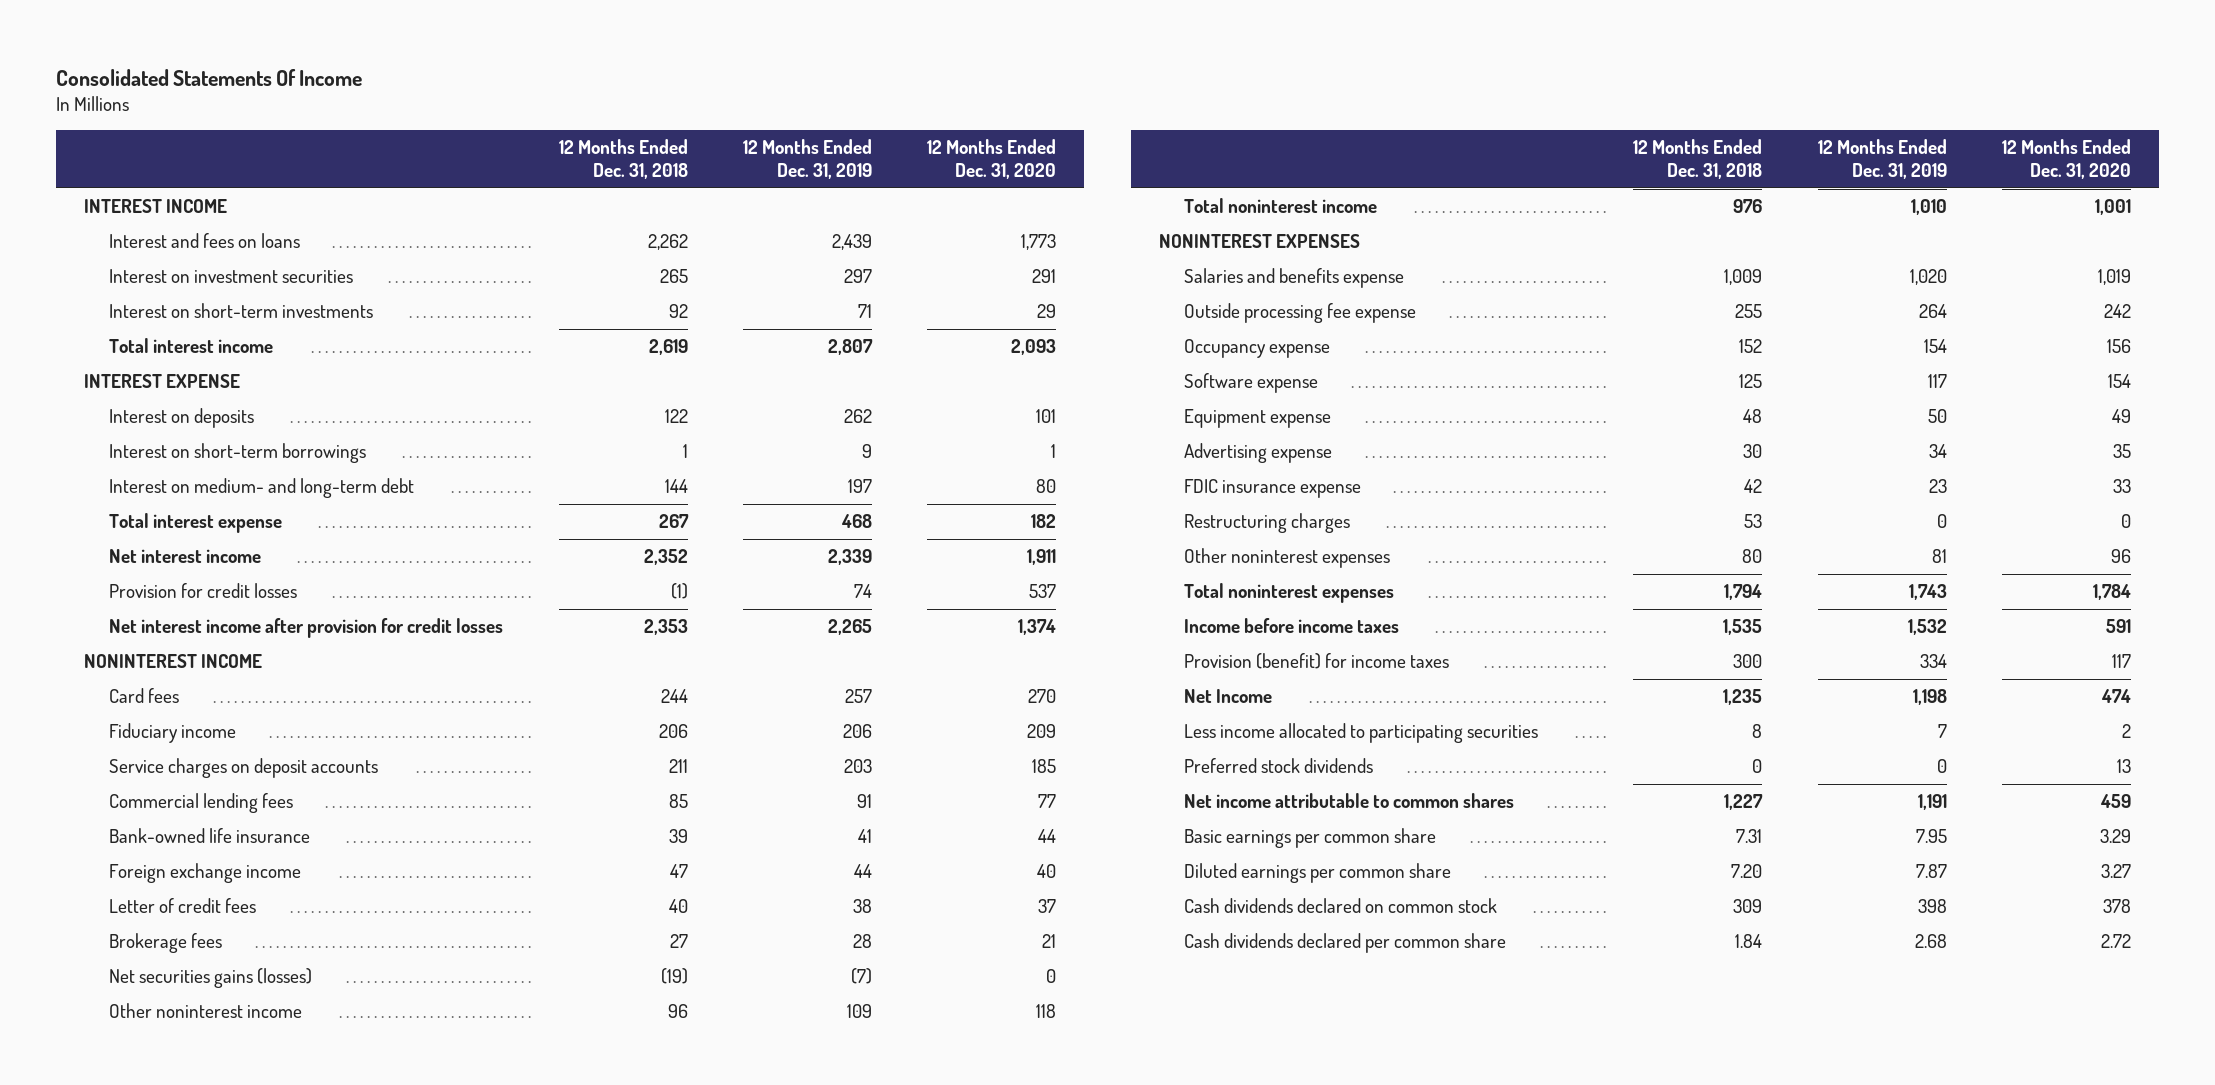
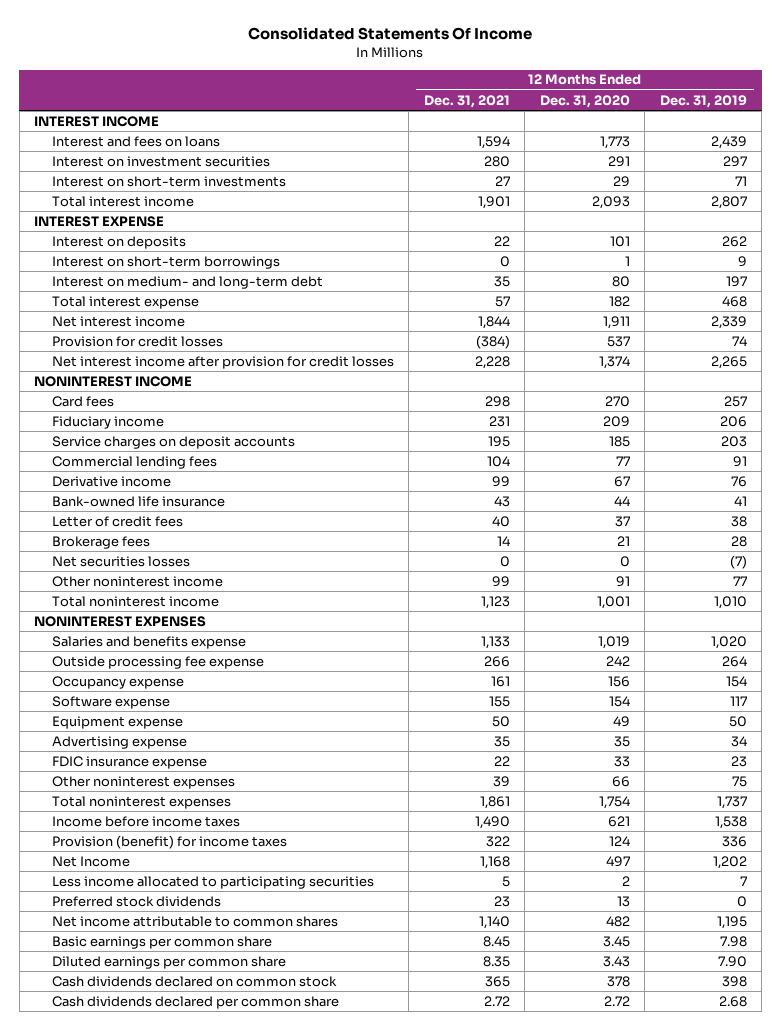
[558,139,688,180] 12 Months Ended Dec. 31, 2018 -> none
none -> [423,94,510,108] Dec. 31, 2021
none -> [51,475,171,487] Derivative income
[109,863,302,884] Foreign exchange income -> none
[109,968,313,989] Net securities gains (losses) -> [51,555,190,567] Net securities losses
[847,1004,873,1019] 109 -> [732,575,747,586] 77
[1036,1004,1057,1019] 118 -> [615,575,630,587] 91
[1183,513,1350,534] Restructuring charges -> none
[1931,549,1947,564] 81 -> [731,775,747,787] 75
[2111,549,2132,564] 96 -> [611,775,630,787] 66
[1908,584,1947,601] 1,743 -> [716,795,747,809] 1,737
[2093,584,2132,601] 1,784 -> [598,795,630,809] 1,754
[1907,619,1947,636] 1,532 -> [714,815,747,829] 1,538
[2106,619,2132,634] 591 -> [607,815,630,827] 621
[1919,654,1947,669] 334 -> [721,835,747,847] 336
[2112,654,2132,669] 117 -> [608,835,630,846] 124
[1912,689,1947,706] 1,198 -> [712,855,747,869] 1,202
[2101,689,2132,704] 474 -> [605,855,630,867] 497
[1917,794,1947,811] 1,191 -> [716,915,747,929] 1,195
[2100,794,2132,809] 459 -> [605,915,630,927] 482
[1915,829,1947,844] 7.95 -> [719,935,747,947] 7.98
[2100,829,2132,844] 3.29 -> [602,935,630,947] 3.45
[1915,864,1947,879] 7.87 -> [717,955,747,967] 7.90
[2101,864,2132,879] 3.27 -> [602,955,630,967] 3.43

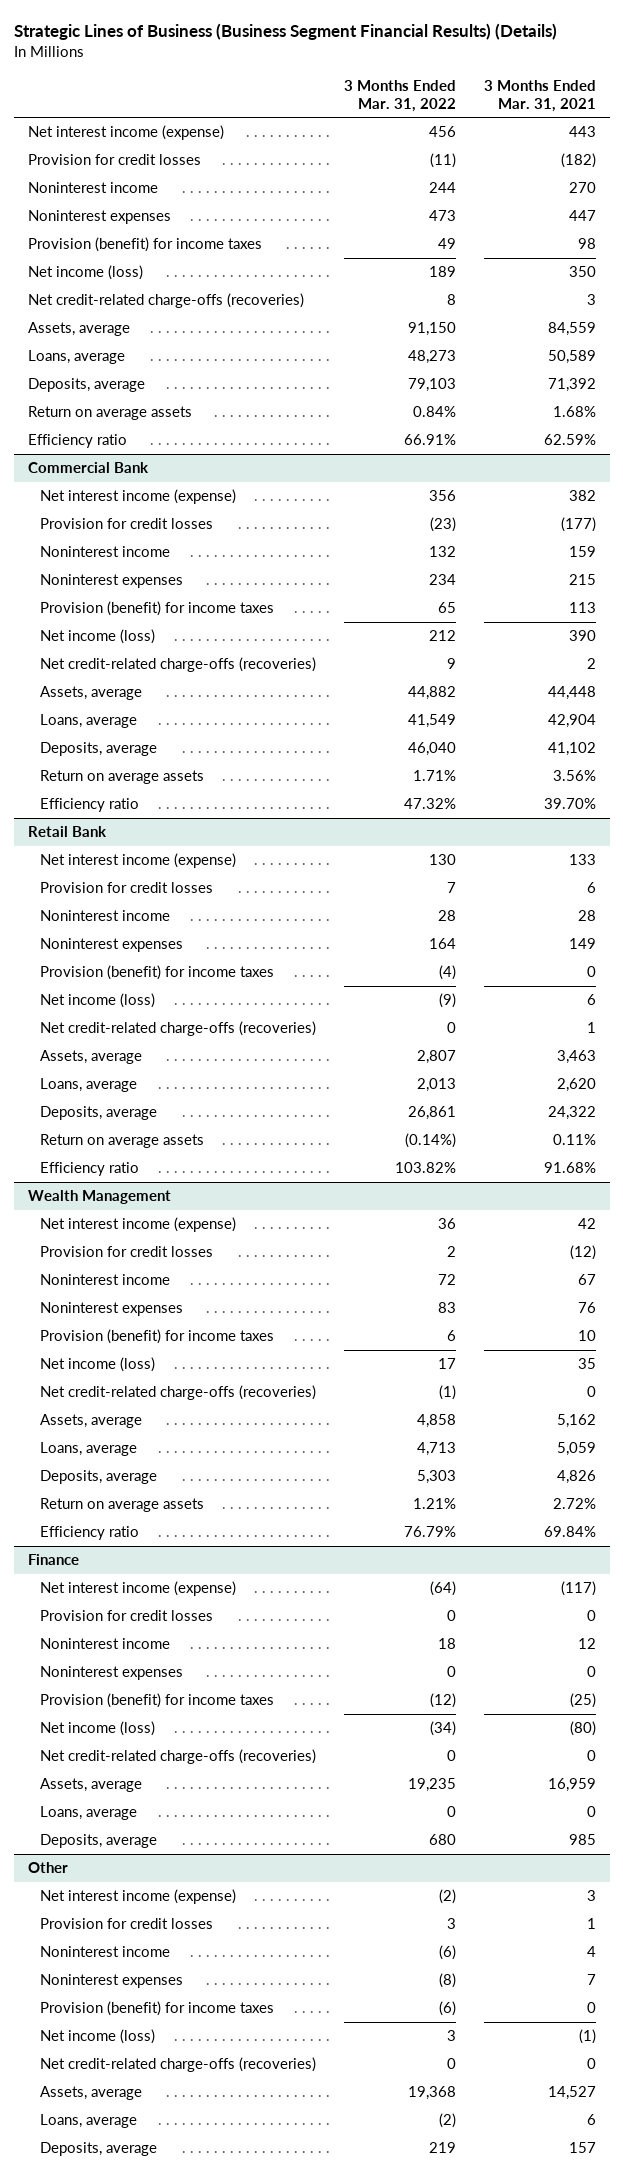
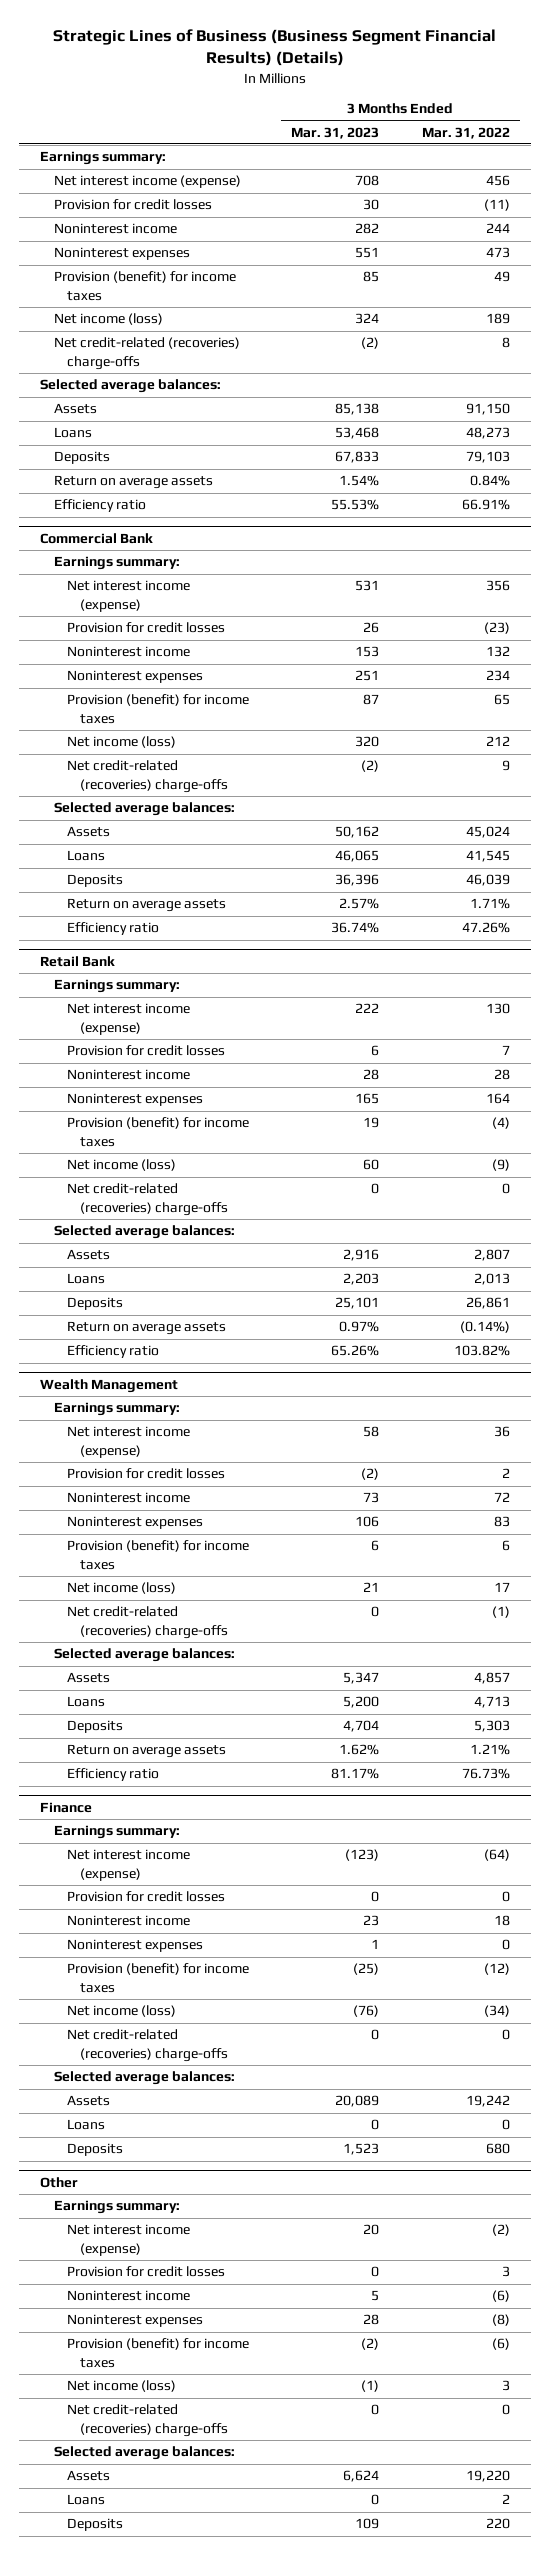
[483,79,596,112] 3 Months Ended Mar. 31, 2021 -> none
none -> [291,126,380,139] Mar. 31, 2023
none -> [40,151,167,166] Earnings summary:
[27,293,304,309] Net credit-related charge-offs (recoveries) -> [53,337,240,370] Net credit-related (recoveries) charge-offs
none -> [40,379,222,394] Selected average balances:
[27,322,130,337] Assets, average -> [53,403,97,415] Assets
[27,350,125,365] Loans, average -> [53,427,92,439] Loans
[27,378,145,393] Deposits, average -> [53,451,110,465] Deposits
none -> [53,556,180,571] Earnings summary:
[40,657,317,673] Net credit-related charge-offs (recoveries) -> [66,760,228,793] Net credit-related (recoveries) charge-offs
none -> [53,802,235,817] Selected average balances:
[40,686,143,701] Assets, average -> [66,826,110,838] Assets
[407,686,456,701] 44,882 -> [465,826,510,839] 45,024
[40,714,138,729] Loans, average -> [66,850,105,862] Loans
[407,714,456,729] 41,549 -> [465,850,510,863] 41,545
[40,742,158,757] Deposits, average -> [66,874,123,888] Deposits
[407,742,456,757] 46,040 -> [465,874,510,887] 46,039
[403,798,456,810] 47.32% -> [461,922,510,934] 47.26%
none -> [53,979,180,994] Earnings summary:
[40,1021,317,1037] Net credit-related charge-offs (recoveries) -> [66,1183,228,1216] Net credit-related (recoveries) charge-offs
none -> [53,1225,235,1240] Selected average balances:
[40,1050,143,1065] Assets, average -> [66,1249,110,1261] Assets
[40,1078,138,1093] Loans, average -> [66,1273,105,1285] Loans
[40,1106,158,1121] Deposits, average -> [66,1297,123,1311] Deposits
none -> [53,1402,180,1417] Earnings summary:
[40,1385,317,1401] Net credit-related charge-offs (recoveries) -> [66,1606,228,1639] Net credit-related (recoveries) charge-offs
none -> [53,1648,235,1663] Selected average balances:
[40,1414,143,1429] Assets, average -> [66,1672,110,1684] Assets
[416,1414,456,1429] 4,858 -> [473,1672,510,1685] 4,857
[40,1442,138,1457] Loans, average -> [66,1696,105,1708] Loans
[40,1470,158,1485] Deposits, average -> [66,1720,123,1734] Deposits
[403,1526,456,1538] 76.79% -> [461,1768,510,1780] 76.73%
none -> [53,1825,180,1840] Earnings summary:
[40,1749,317,1765] Net credit-related charge-offs (recoveries) -> [66,2029,228,2062] Net credit-related (recoveries) charge-offs
none -> [53,2071,235,2086] Selected average balances:
[40,1778,143,1793] Assets, average -> [66,2095,110,2107] Assets
[407,1778,456,1793] 19,235 -> [465,2095,510,2108] 19,242
[40,1806,138,1821] Loans, average -> [66,2119,105,2131] Loans
[40,1834,158,1849] Deposits, average -> [66,2143,123,2157] Deposits
none -> [53,2200,180,2215] Earnings summary:
[40,2057,317,2073] Net credit-related charge-offs (recoveries) -> [66,2404,228,2437] Net credit-related (recoveries) charge-offs
none -> [53,2446,235,2461] Selected average balances:
[40,2086,143,2101] Assets, average -> [66,2470,110,2482] Assets
[407,2086,456,2101] 19,368 -> [465,2470,510,2483] 19,220
[40,2114,138,2129] Loans, average -> [66,2494,105,2506] Loans
[438,2113,456,2129] (2) -> [501,2494,510,2505] 2
[40,2142,158,2157] Deposits, average -> [66,2518,123,2532] Deposits
[428,2142,456,2154] 219 -> [485,2518,510,2530] 220

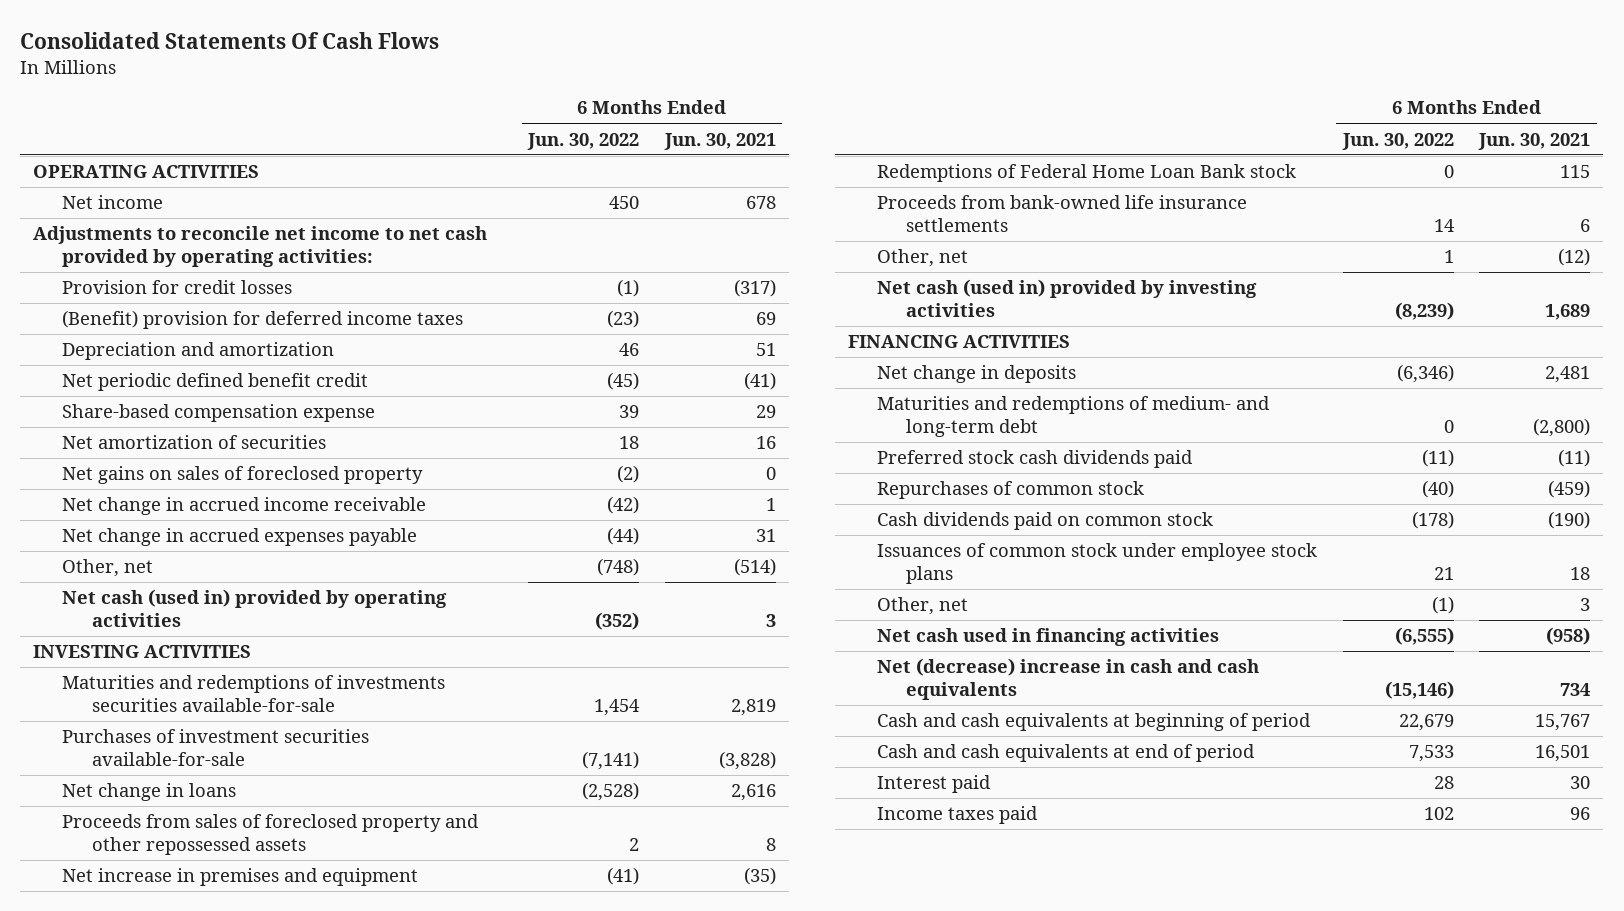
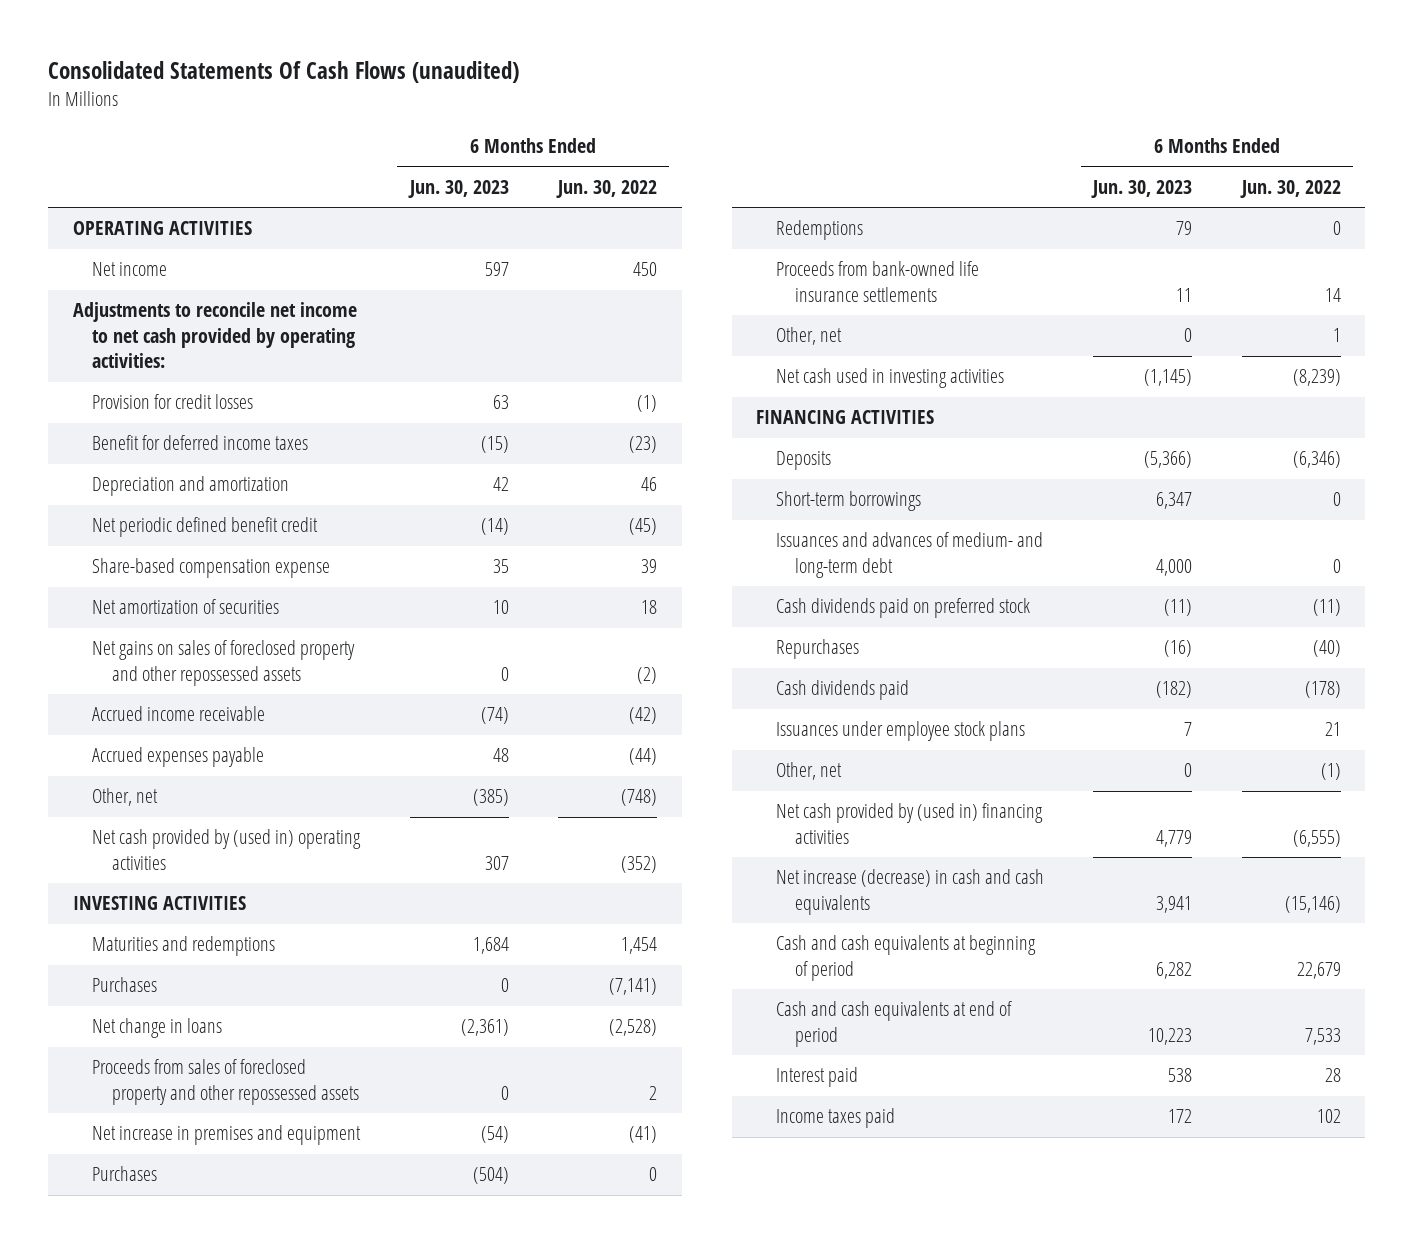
[20,31,440,49] Consolidated Statements Of Cash Flows -> [47,60,519,83] Consolidated Statements Of Cash Flows (unaudited)
[663,132,776,150] Jun. 30, 2021 -> none
none -> [407,180,509,199] Jun. 30, 2023
[62,310,464,330] (Benefit) provision for deferred income taxes -> [92,435,309,451] Benefit for deferred income taxes
[62,466,424,485] Net gains on sales of foreclosed property -> [92,640,356,686] Net gains on sales of foreclosed property and other repossessed assets
[62,497,427,516] Net change in accrued income receivable -> [92,706,266,722] Accrued income receivable
[62,528,418,547] Net change in accrued expenses payable -> [92,747,265,768] Accrued expenses payable
[62,589,448,627] Net cash (used in) provided by operating activities -> [92,829,362,870] Net cash provided by (used in) operating activities
[62,675,446,712] Maturities and redemptions of investments securities available-for-sale -> [92,936,276,957] Maturities and redemptions
[62,729,370,766] Purchases of investment securities available-for-sale -> [92,977,158,993] Purchases
[876,164,1296,183] Redemptions of Federal Home Loan Bank stock -> none
none -> [92,1166,158,1182] Purchases
none -> [775,220,863,241] Redemptions
[876,279,1257,317] Net cash (used in) provided by investing activities -> [775,368,1004,389] Net cash used in investing activities
[876,365,1076,384] Net change in deposits -> [775,451,831,471] Deposits
none -> [775,491,921,512] Short-term borrowings
[876,396,1270,437] Maturities and redemptions of medium- and long-term debt -> [775,532,1043,578] Issuances and advances of medium- and long-term debt
[876,450,1193,469] Preferred stock cash dividends paid -> [775,598,1030,619] Cash dividends paid on preferred stock
[876,481,1144,500] Repurchases of common stock -> [775,639,859,660] Repurchases
[876,512,1213,531] Cash dividends paid on common stock -> [775,680,909,701] Cash dividends paid
[876,543,1317,584] Issuances of common stock under employee stock plans -> [775,721,1025,742] Issuances under employee stock plans
[876,628,1219,647] Net cash used in financing activities -> [775,803,1043,844] Net cash provided by (used in) financing activities
[876,658,1259,700] Net (decrease) increase in cash and cash equivalents -> [775,869,1044,915] Net increase (decrease) in cash and cash equivalents

